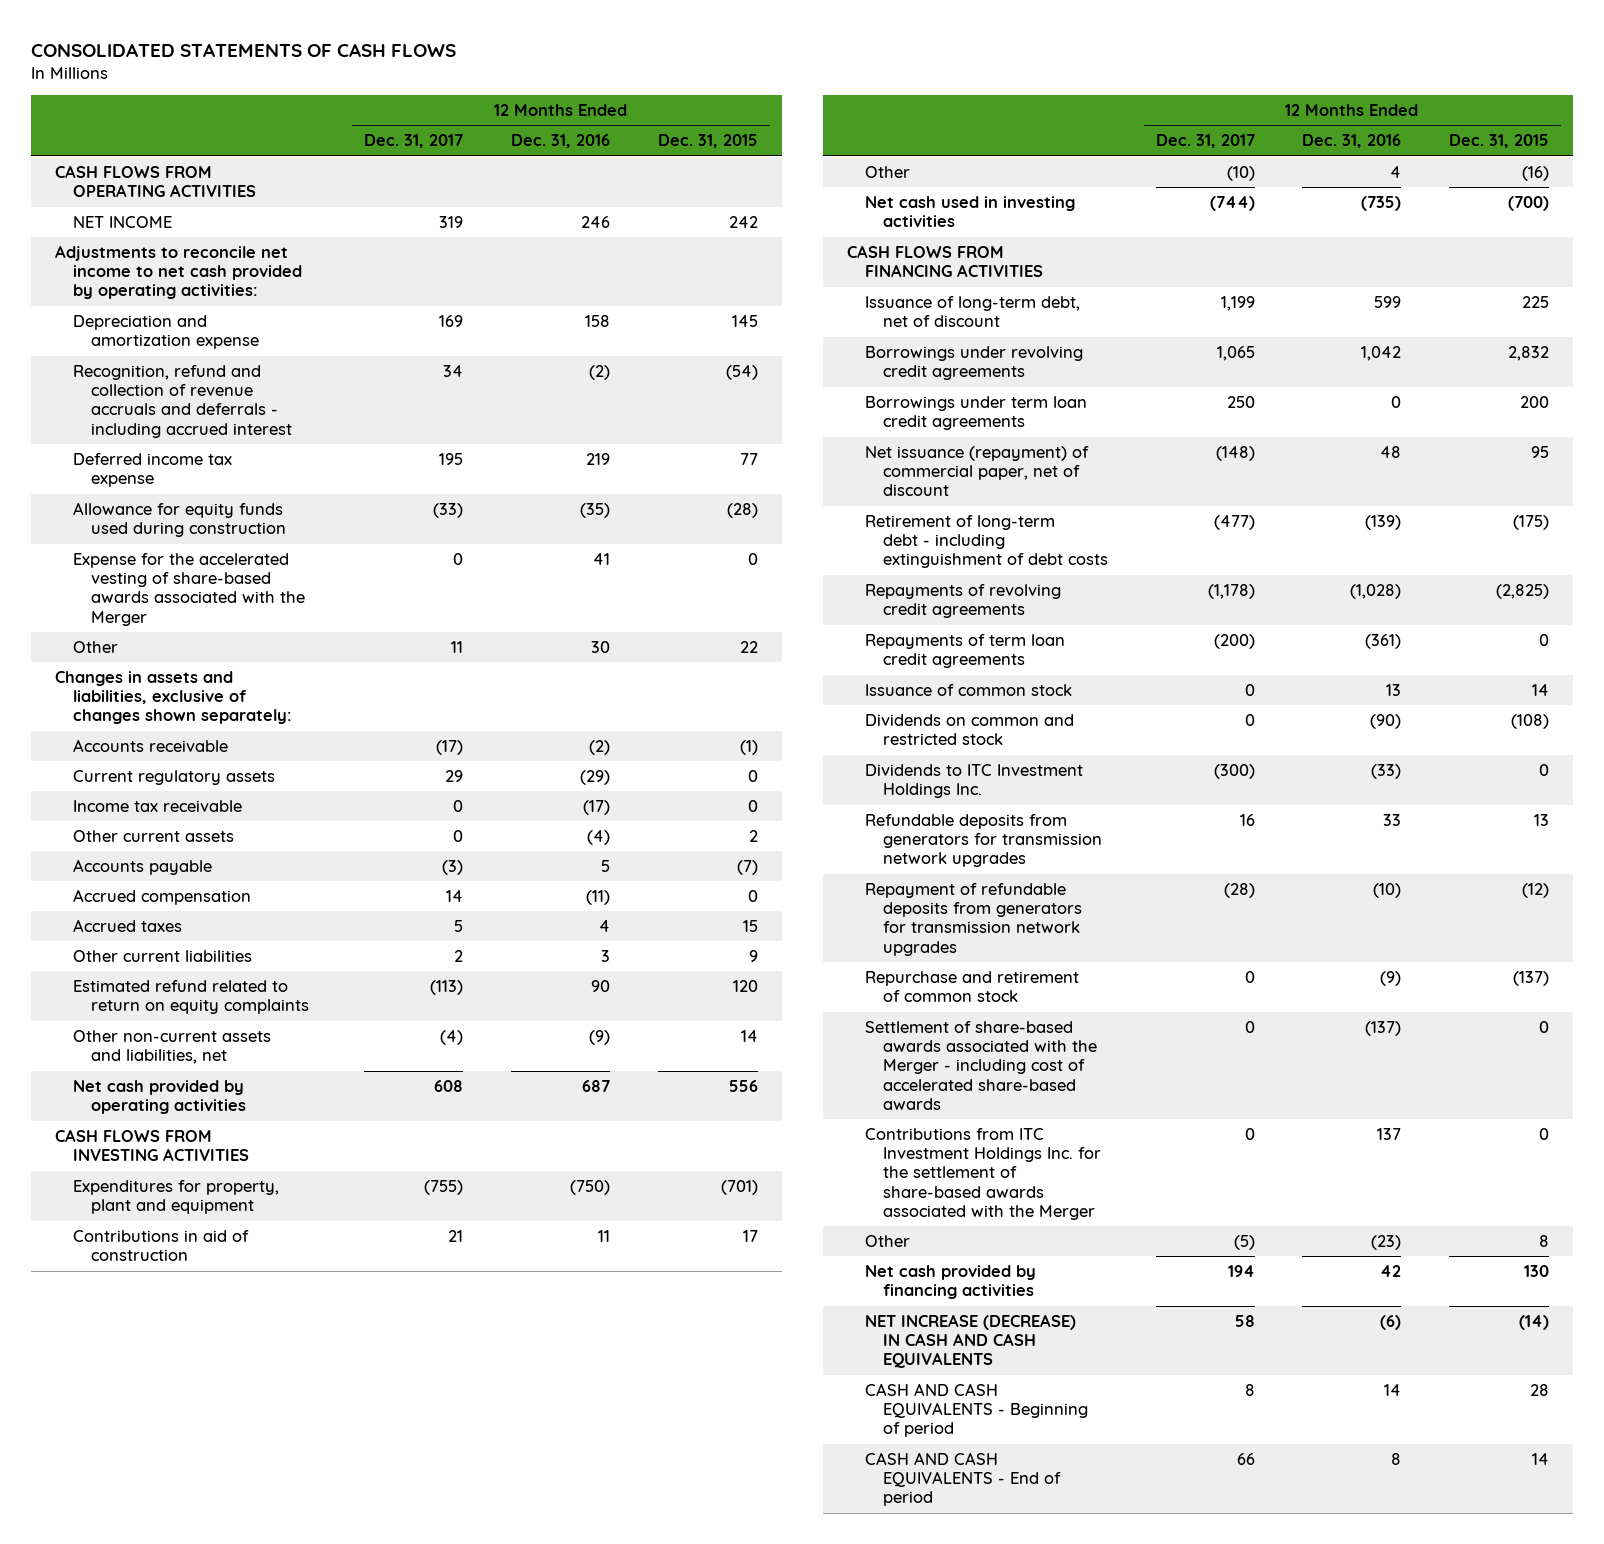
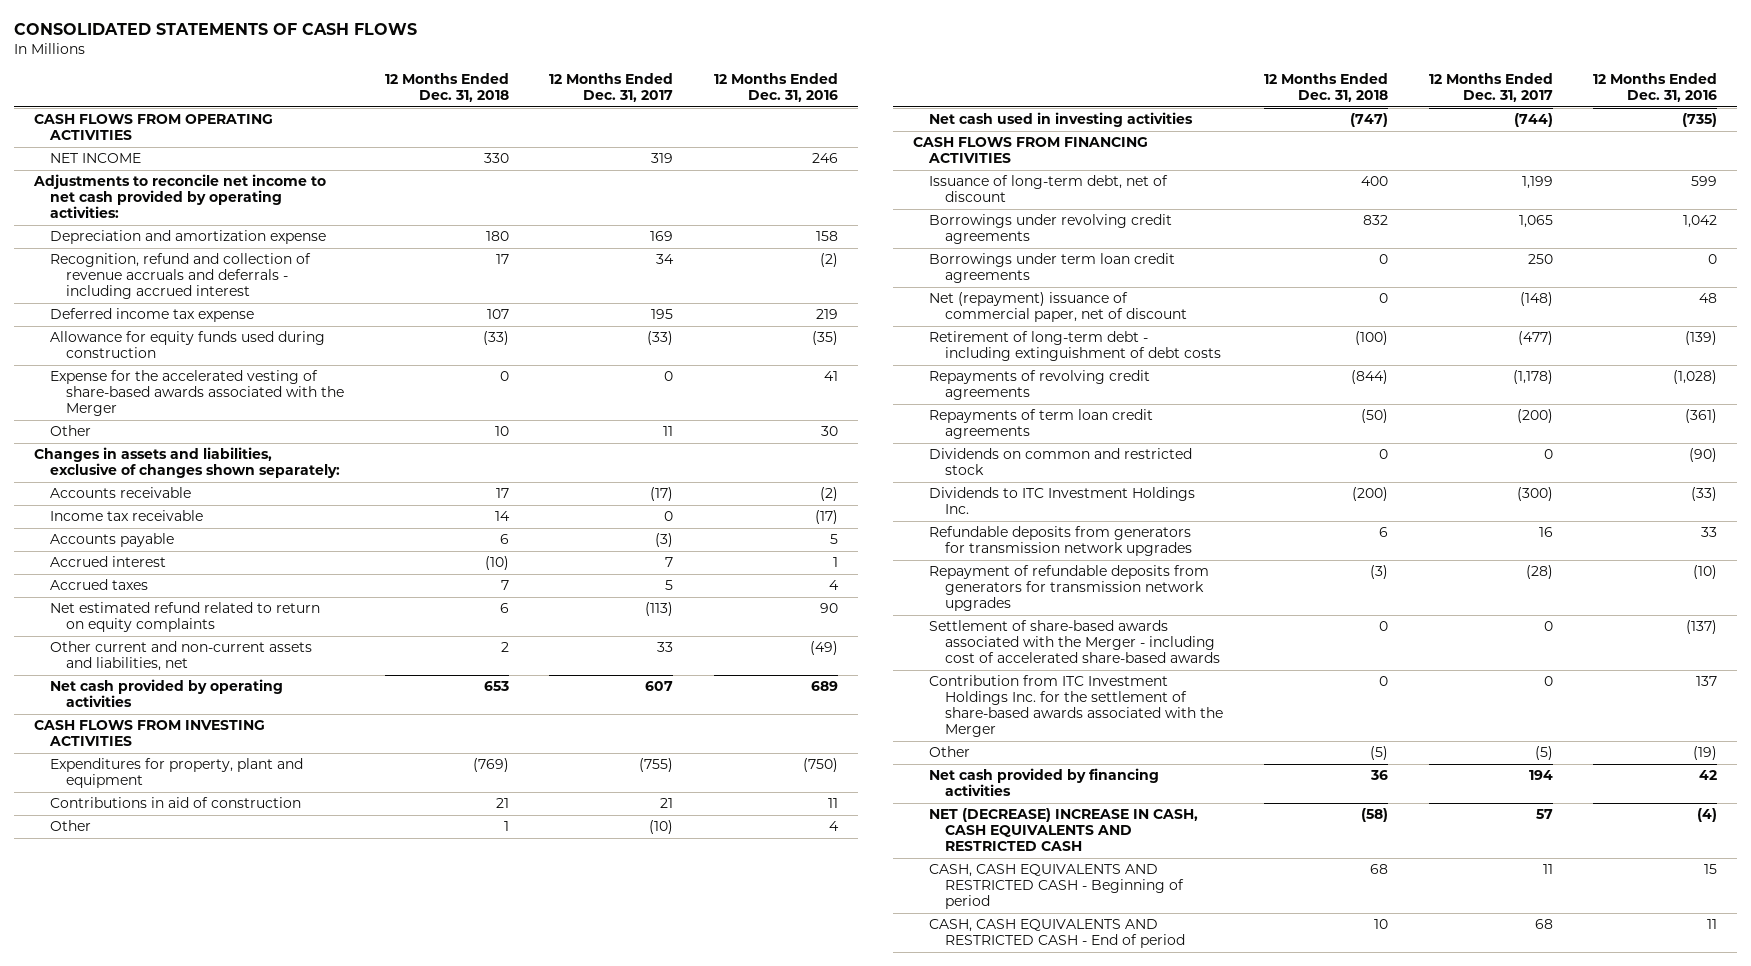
[657,134,758,149] Dec. 31, 2015 -> none
none -> [384,73,509,102] 12 Months Ended Dec. 31, 2018
[72,770,275,786] Current regulatory assets -> none
[72,830,234,843] Other current assets -> none
[72,889,251,906] Accrued compensation -> none
none -> [50,556,167,568] Accrued interest
[72,950,252,963] Other current liabilities -> none
[72,980,310,1015] Estimated refund related to return on equity complaints -> [50,602,321,633] Net estimated refund related to return on equity complaints
[72,1030,271,1065] Other non-current assets and liabilities, net -> [50,641,313,672] Other current and non-current assets and liabilities, net
[439,1030,463,1046] (4) -> [657,642,674,653] 33
[588,1030,610,1046] (9) -> [810,641,839,656] (49)
[433,1080,463,1093] 608 -> [645,681,674,692] 607
[581,1080,610,1093] 687 -> [811,681,839,692] 689
[864,446,1089,497] Net issuance (repayment) of commercial paper, net of discount -> [929,292,1188,323] Net (repayment) issuance of commercial paper, net of discount
[864,684,1072,697] Issuance of common stock -> none
[864,971,1079,1003] Repurchase and retirement of common stock -> none
[864,1128,1101,1220] Contributions from ITC Investment Holdings Inc. for the settlement of share-based awards associated with the Merger -> [929,675,1224,738] Contribution from ITC Investment Holdings Inc. for the settlement of share-based awards associated with the Merger
[1371,1235,1402,1251] (23) -> [1693,746,1718,761] (19)
[864,1314,1076,1369] NET INCREASE (DECREASE) IN CASH AND CASH EQUIVALENTS -> [929,808,1199,852] NET (DECREASE) INCREASE IN CASH, CASH EQUIVALENTS AND RESTRICTED CASH
[1234,1315,1255,1328] 58 -> [1535,809,1553,820] 57
[1380,1315,1402,1331] (6) -> [1697,808,1718,823] (4)
[864,1383,1088,1438] CASH AND CASH EQUIVALENTS - Beginning of period -> [929,864,1185,910] CASH, CASH EQUIVALENTS AND RESTRICTED CASH - Beginning of period
[1244,1384,1255,1397] 8 -> [1542,864,1553,875] 11
[1384,1384,1402,1397] 14 -> [1704,864,1718,875] 15
[864,1452,1061,1507] CASH AND CASH EQUIVALENTS - End of period -> [929,919,1186,949] CASH, CASH EQUIVALENTS AND RESTRICTED CASH - End of period
[1236,1453,1255,1466] 66 -> [1534,919,1553,930] 68
[1391,1453,1402,1466] 8 -> [1707,919,1718,930] 11

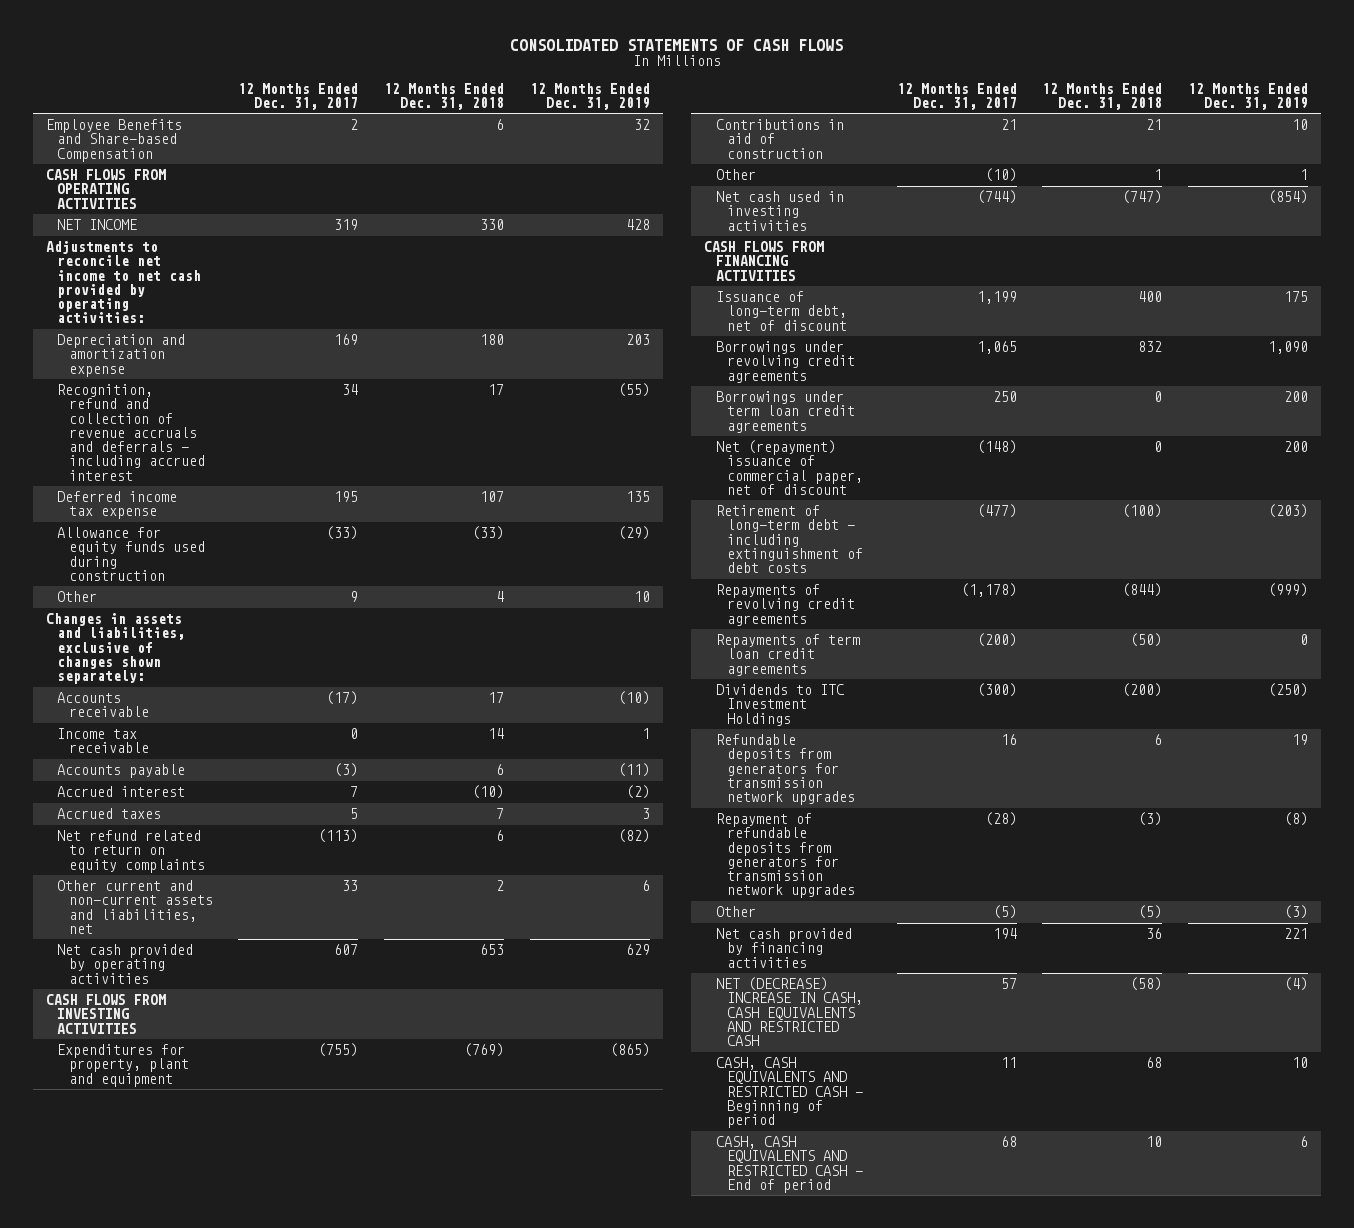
[714,73,839,102] 12 Months Ended Dec. 31, 2016 -> none
none -> [529,82,650,110] 12 Months Ended Dec. 31, 2019
none -> [45,119,182,162] Employee Benefits and Share-based Compensation
[50,370,345,417] Expense for the accelerated vesting of share-based awards associated with the Merger -> none
[494,426,509,437] 10 -> [496,591,505,603] 4
[663,426,674,437] 11 -> [350,591,359,603] 9
[50,602,321,633] Net estimated refund related to return on equity complaints -> [57,830,205,873] Net refund related to return on equity complaints
[929,448,1193,476] Dividends on common and restricted stock -> none
[929,487,1196,515] Dividends to ITC Investment Holdings Inc. -> [715,684,845,726] Dividends to ITC Investment Holdings
[929,620,1221,664] Settlement of share-based awards associated with the Merger - including cost of accelerated share-based awards -> none
[929,675,1224,738] Contribution from ITC Investment Holdings Inc. for the settlement of share-based awards associated with the Merger -> none

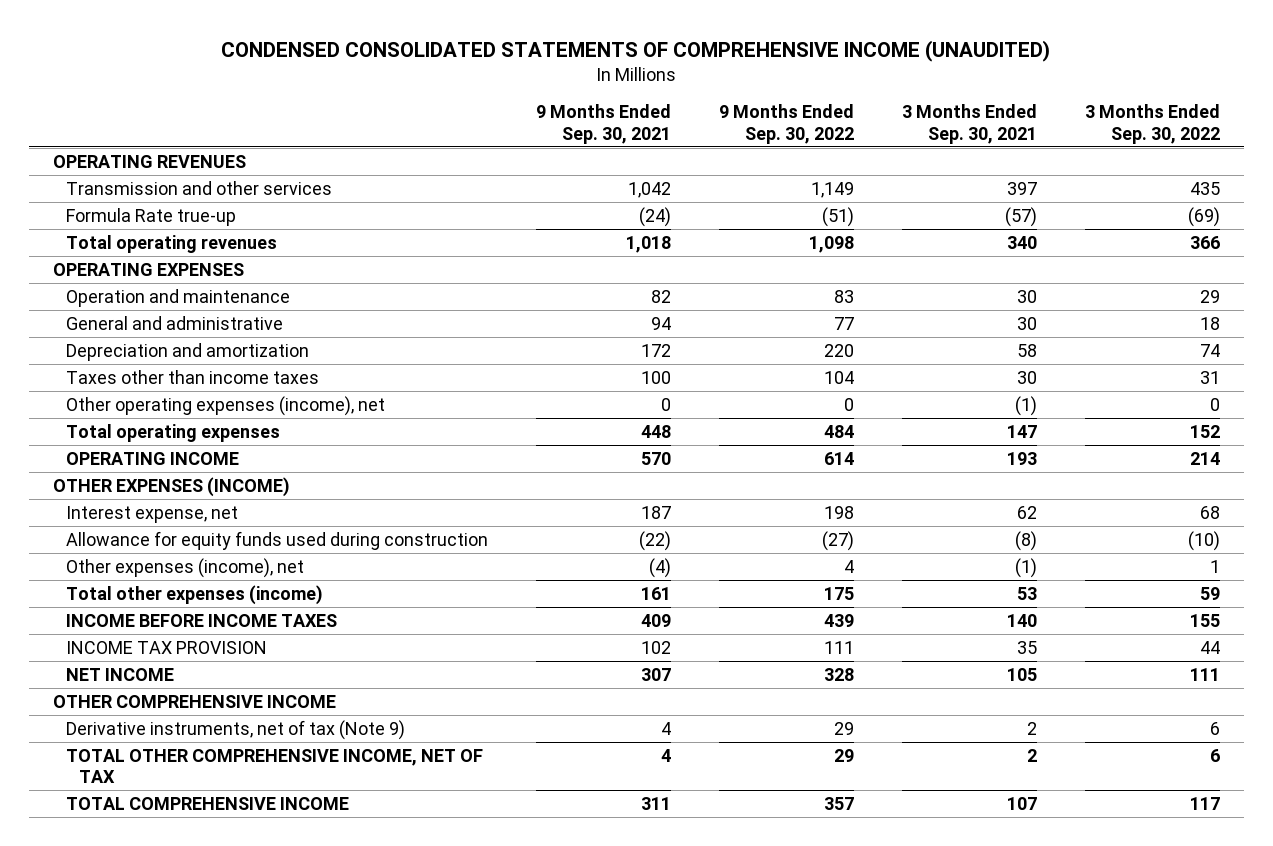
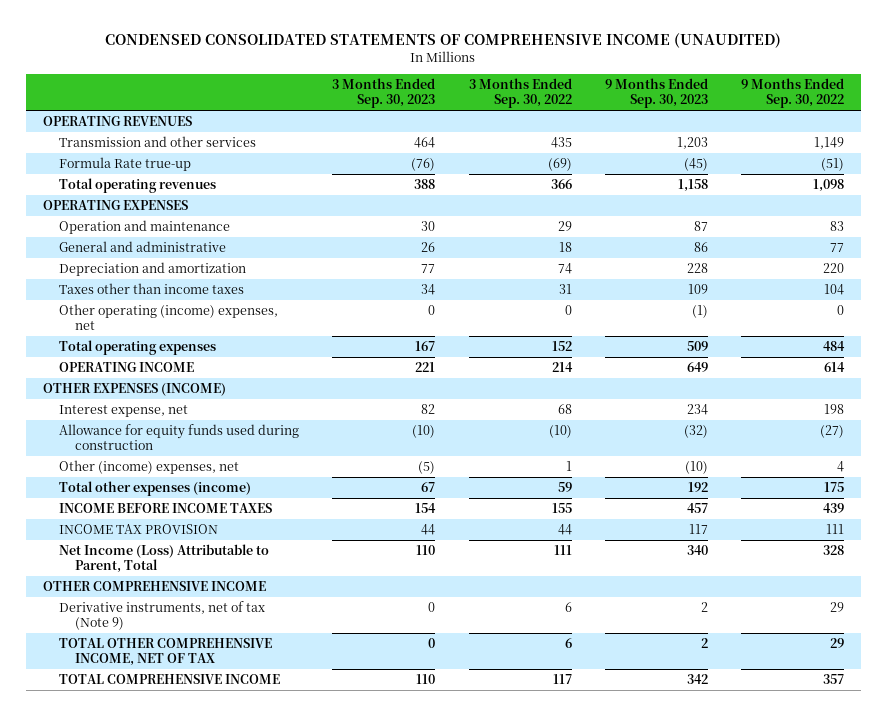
[535,104,671,144] 9 Months Ended Sep. 30, 2021 -> none
[901,104,1037,144] 3 Months Ended Sep. 30, 2021 -> none
none -> [332,78,436,109] 3 Months Ended Sep. 30, 2023
none -> [604,78,708,109] 9 Months Ended Sep. 30, 2023
[65,395,385,416] Other operating expenses (income), net -> [58,304,278,330] Other operating (income) expenses, net
[65,557,304,578] Other expenses (income), net -> [58,460,239,475] Other (income) expenses, net
[65,667,174,681] NET INCOME -> [58,544,269,573] Net Income (Loss) Attributable to Parent, Total

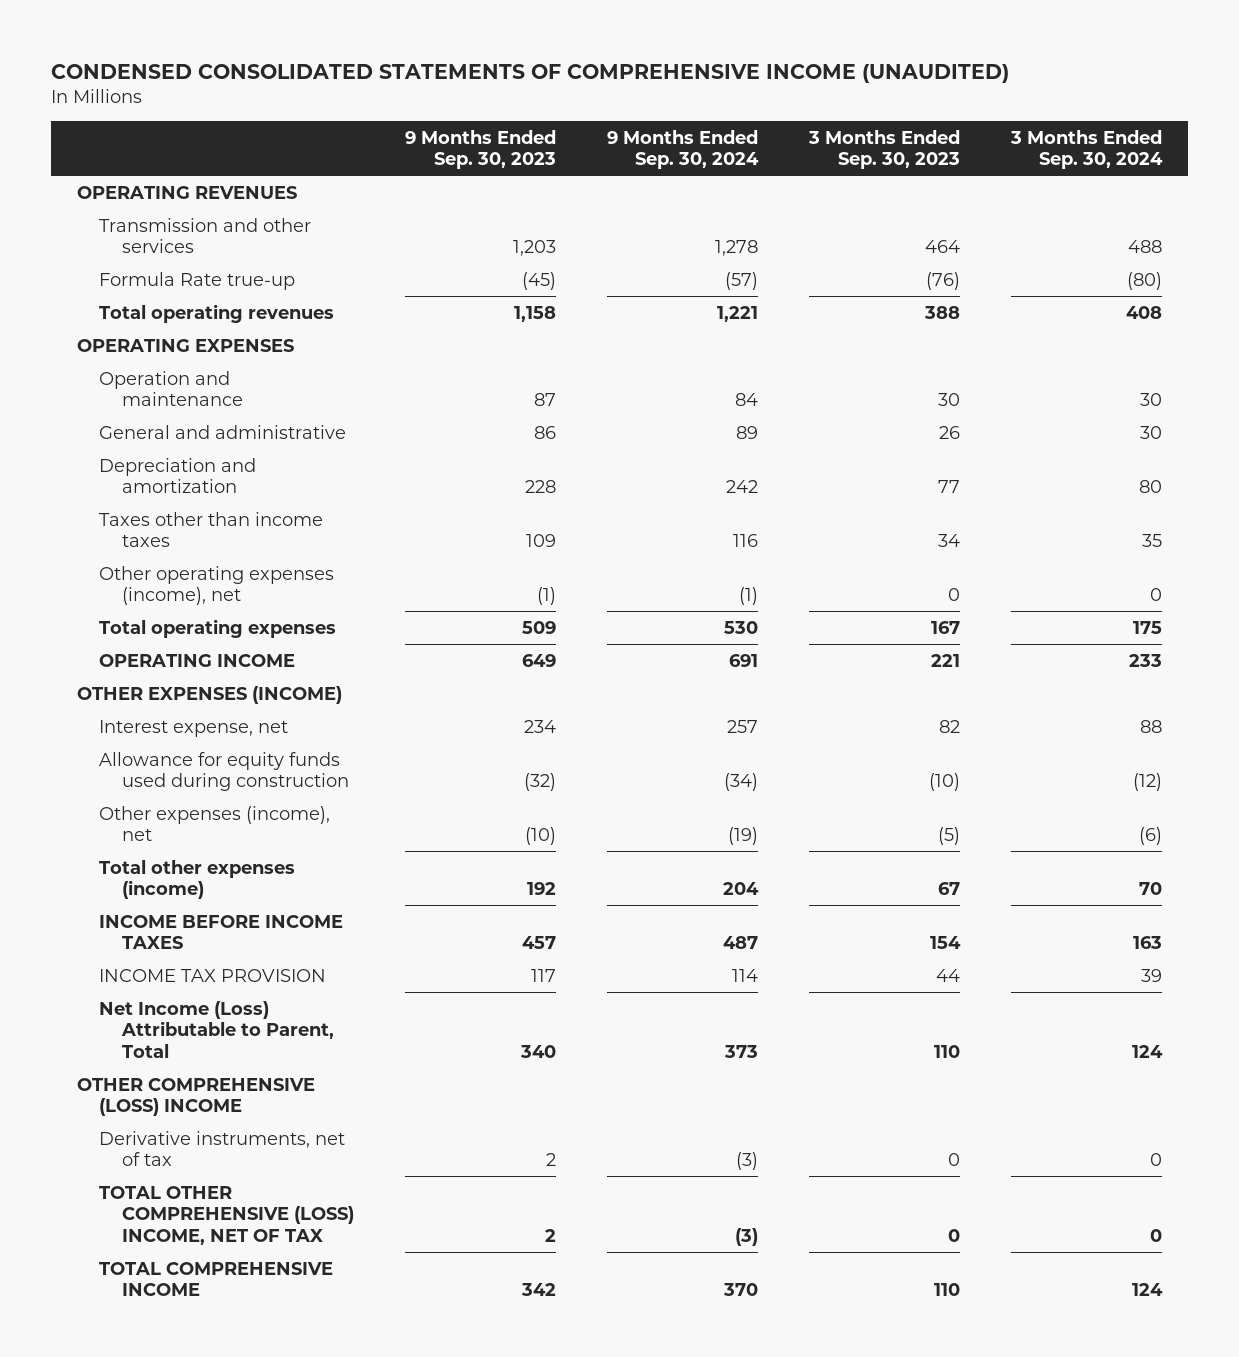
[468,78,572,109] 3 Months Ended Sep. 30, 2022 -> none
[741,78,845,109] 9 Months Ended Sep. 30, 2022 -> none
none -> [607,129,760,170] 9 Months Ended Sep. 30, 2024
none -> [1010,129,1164,170] 3 Months Ended Sep. 30, 2024
[58,304,278,330] Other operating (income) expenses, net -> [99,565,335,606] Other operating expenses (income), net
[58,460,239,475] Other (income) expenses, net -> [99,805,331,842] Other expenses (income), net
[42,581,266,592] OTHER COMPREHENSIVE INCOME -> [76,1077,315,1117] OTHER COMPREHENSIVE (LOSS) INCOME
[58,601,265,630] Derivative instruments, net of tax (Note 9) -> [99,1130,346,1167] Derivative instruments, net of tax
[58,638,272,666] TOTAL OTHER COMPREHENSIVE INCOME, NET OF TAX -> [99,1185,354,1246] TOTAL OTHER COMPREHENSIVE (LOSS) INCOME, NET OF TAX

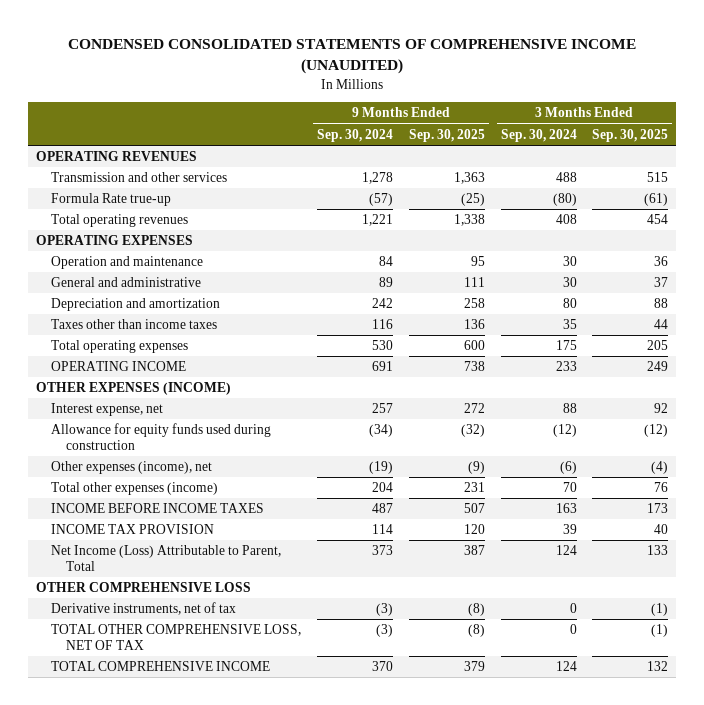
[404,129,556,170] 9 Months Ended Sep. 30, 2023 -> none
[808,129,961,170] 3 Months Ended Sep. 30, 2023 -> none
none -> [408,128,485,142] Sep. 30, 2025
none -> [592,128,669,142] Sep. 30, 2025
[99,565,335,606] Other operating expenses (income), net -> none
[76,1077,315,1117] OTHER COMPREHENSIVE (LOSS) INCOME -> [36,582,252,593] OTHER COMPREHENSIVE LOSS
[99,1185,354,1246] TOTAL OTHER COMPREHENSIVE (LOSS) INCOME, NET OF TAX -> [50,624,301,650] TOTAL OTHER COMPREHENSIVE LOSS, NET OF TAX

